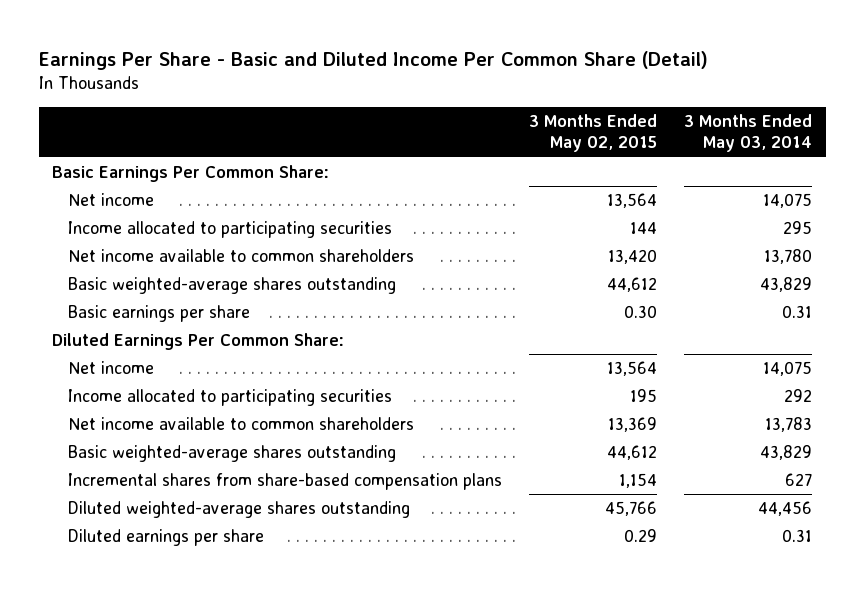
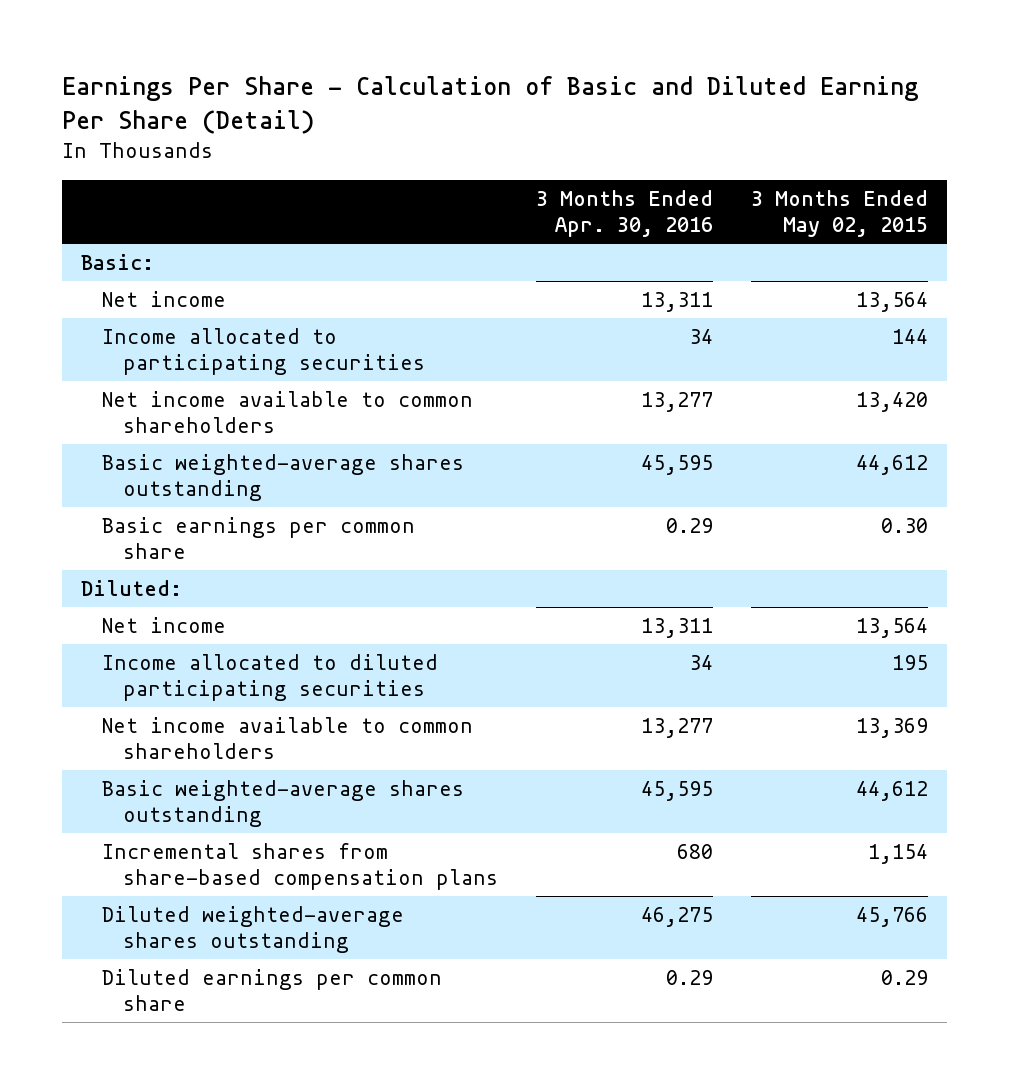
[38,50,708,70] Earnings Per Share - Basic and Diluted Income Per Common Share (Detail) -> [61,76,918,134] Earnings Per Share - Calculation of Basic and Diluted Earning Per Share (Detail)
[684,113,813,153] 3 Months Ended May 03, 2014 -> none
none -> [536,190,714,237] 3 Months Ended Apr. 30, 2016
[52,165,330,183] Basic Earnings Per Common Share: -> [80,254,154,271] Basic:
[68,305,251,323] Basic earnings per share -> [101,517,415,560] Basic earnings per common share
[52,333,345,351] Diluted Earnings Per Common Share: -> [80,580,182,597] Diluted:
[68,389,393,407] Income allocated to participating securities -> [101,654,438,702] Income allocated to diluted participating securities
[68,529,265,547] Diluted earnings per share -> [101,969,442,1012] Diluted earnings per common share

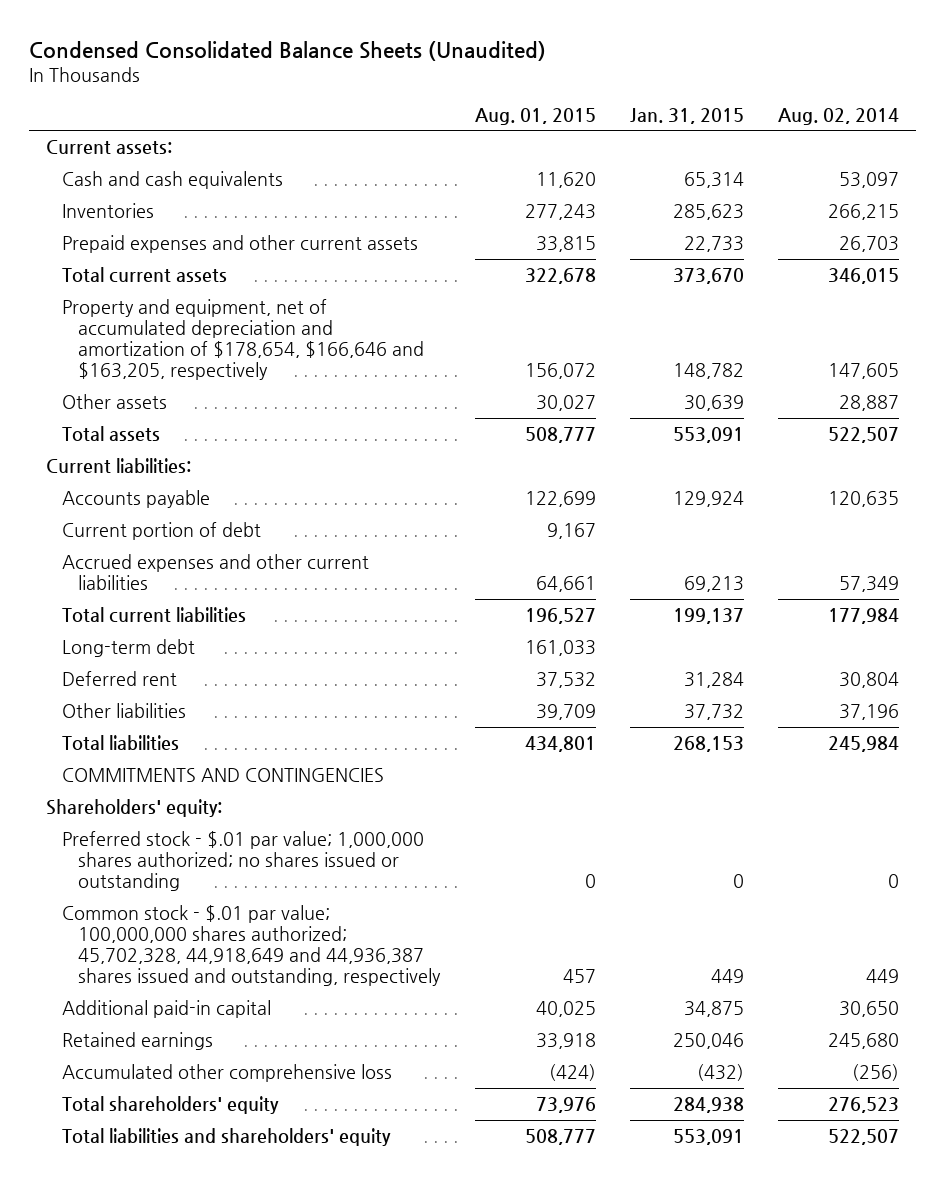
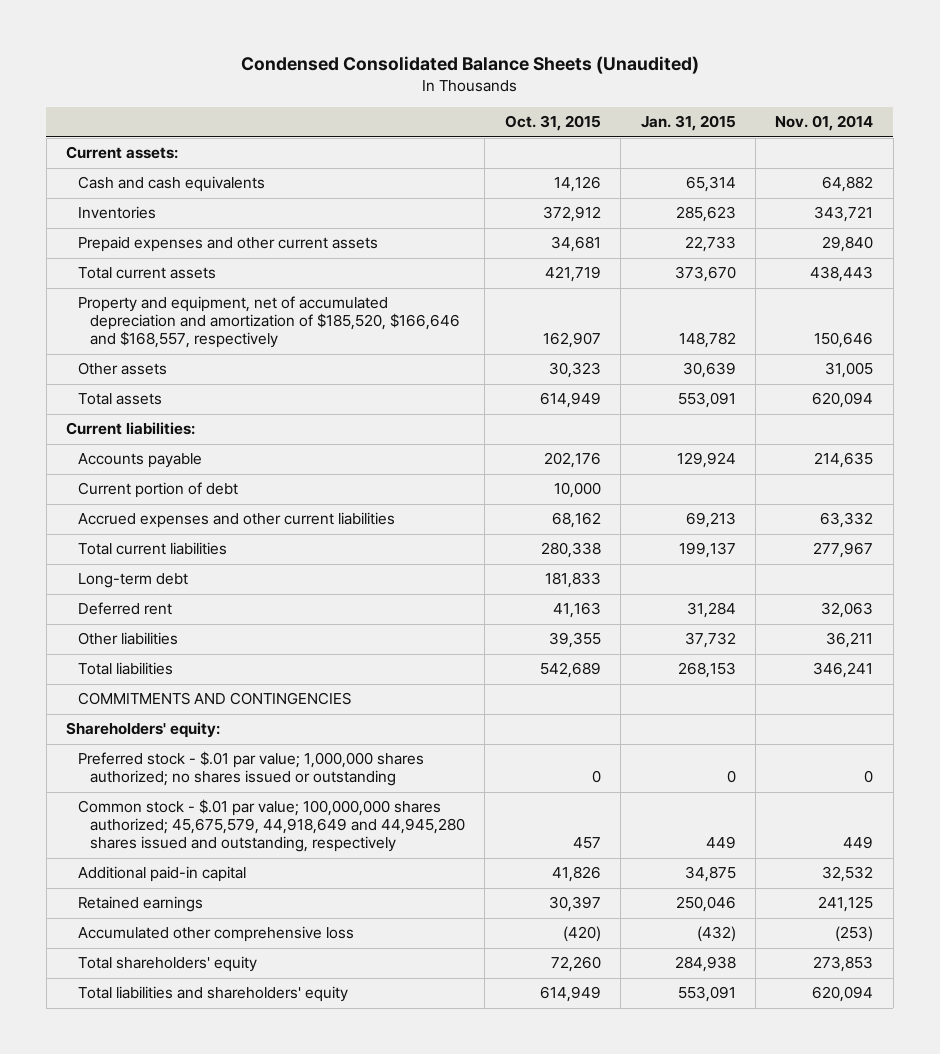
[474,107,596,125] Aug. 01, 2015 -> none
[778,107,900,125] Aug. 02, 2014 -> none
none -> [504,115,601,132] Oct. 31, 2015
none -> [775,115,874,132] Nov. 01, 2014
[62,299,425,381] Property and equipment, net of accumulated depreciation and amortization of $178,654, $166,646 and $163,205, respectively -> [78,296,460,349] Property and equipment, net of accumulated depreciation and amortization of $185,520, $166,646 and $168,557, respectively
[62,905,442,987] Common stock - $.01 par value; 100,000,000 shares authorized; 45,702,328, 44,918,649 and 44,936,387 shares issued and outstanding, respectively -> [78,799,465,853] Common stock - $.01 par value; 100,000,000 shares authorized; 45,675,579, 44,918,649 and 44,945,280 shares issued and outstanding, respectively

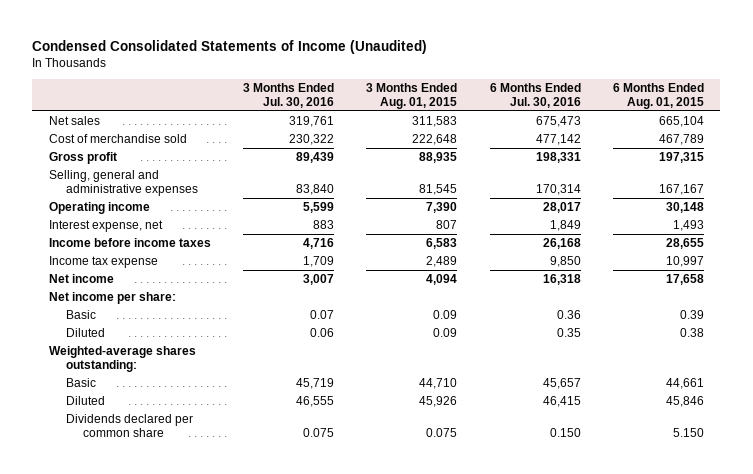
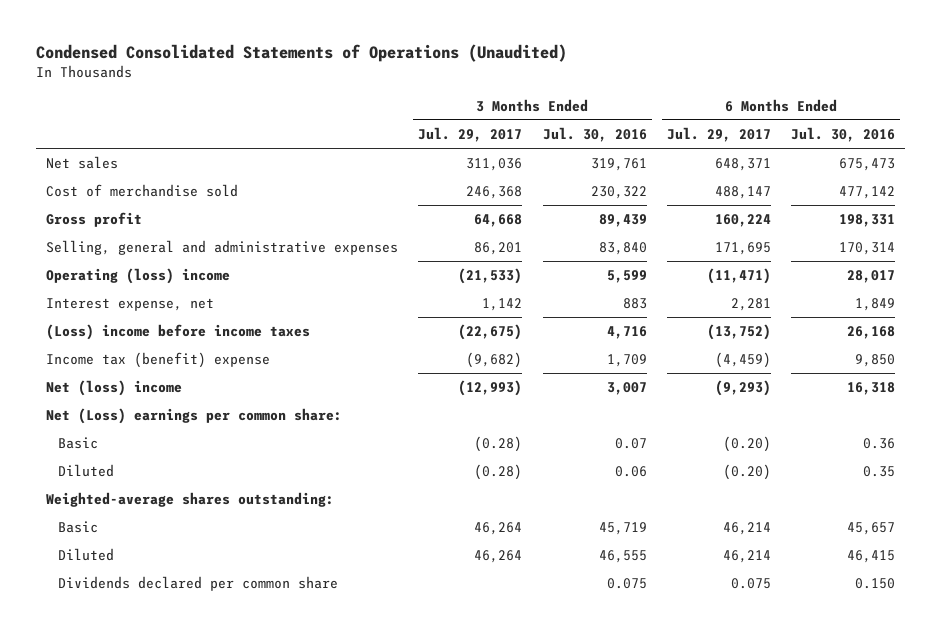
[32,39,428,54] Condensed Consolidated Statements of Income (Unaudited) -> [35,44,567,63] Condensed Consolidated Statements of Operations (Unaudited)
[366,82,458,109] 3 Months Ended Aug. 01, 2015 -> none
[613,82,705,109] 6 Months Ended Aug. 01, 2015 -> none
none -> [418,127,523,143] Jul. 29, 2017
none -> [666,127,771,143] Jul. 29, 2017
[48,202,150,215] Operating income -> [46,268,231,285] Operating (loss) income
[48,238,211,248] Income before income taxes -> [46,324,311,341] (Loss) income before income taxes
[48,256,158,269] Income tax expense -> [46,352,271,369] Income tax (benefit) expense
[48,274,114,284] Net income -> [46,380,183,397] Net (loss) income
[48,292,176,305] Net income per share: -> [46,408,343,425] Net (Loss) earnings per common share:

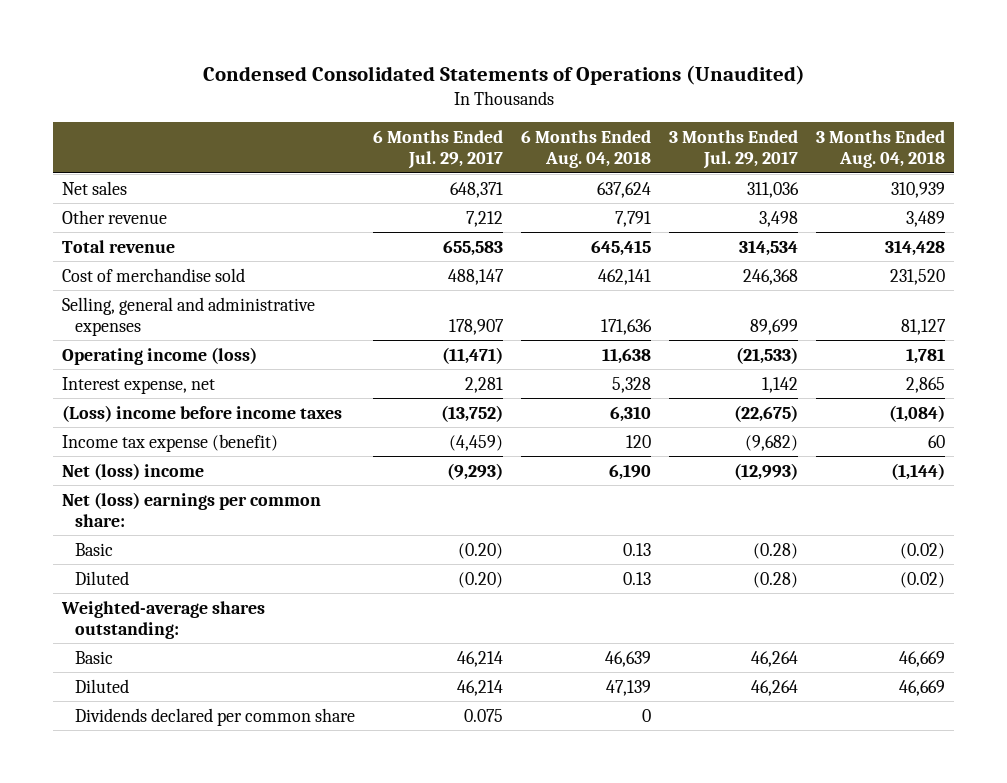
[542,127,647,143] Jul. 30, 2016 -> none
[791,127,896,143] Jul. 30, 2016 -> none
none -> [521,130,652,169] 6 Months Ended Aug. 04, 2018
none -> [816,130,946,169] 3 Months Ended Aug. 04, 2018
none -> [62,209,168,224] Other revenue
none -> [62,239,176,253] Total revenue
[46,212,143,228] Gross profit -> none
[474,242,523,256] 86,201 -> [750,318,799,335] 89,699
[714,242,771,256] 171,695 -> [449,318,505,335] 178,907
[46,268,231,285] Operating (loss) income -> [62,346,258,365] Operating income (loss)
[46,352,271,369] Income tax (benefit) expense -> [62,433,279,452] Income tax expense (benefit)
[46,408,343,425] Net (Loss) earnings per common share: -> [62,491,322,527] Net (loss) earnings per common share:

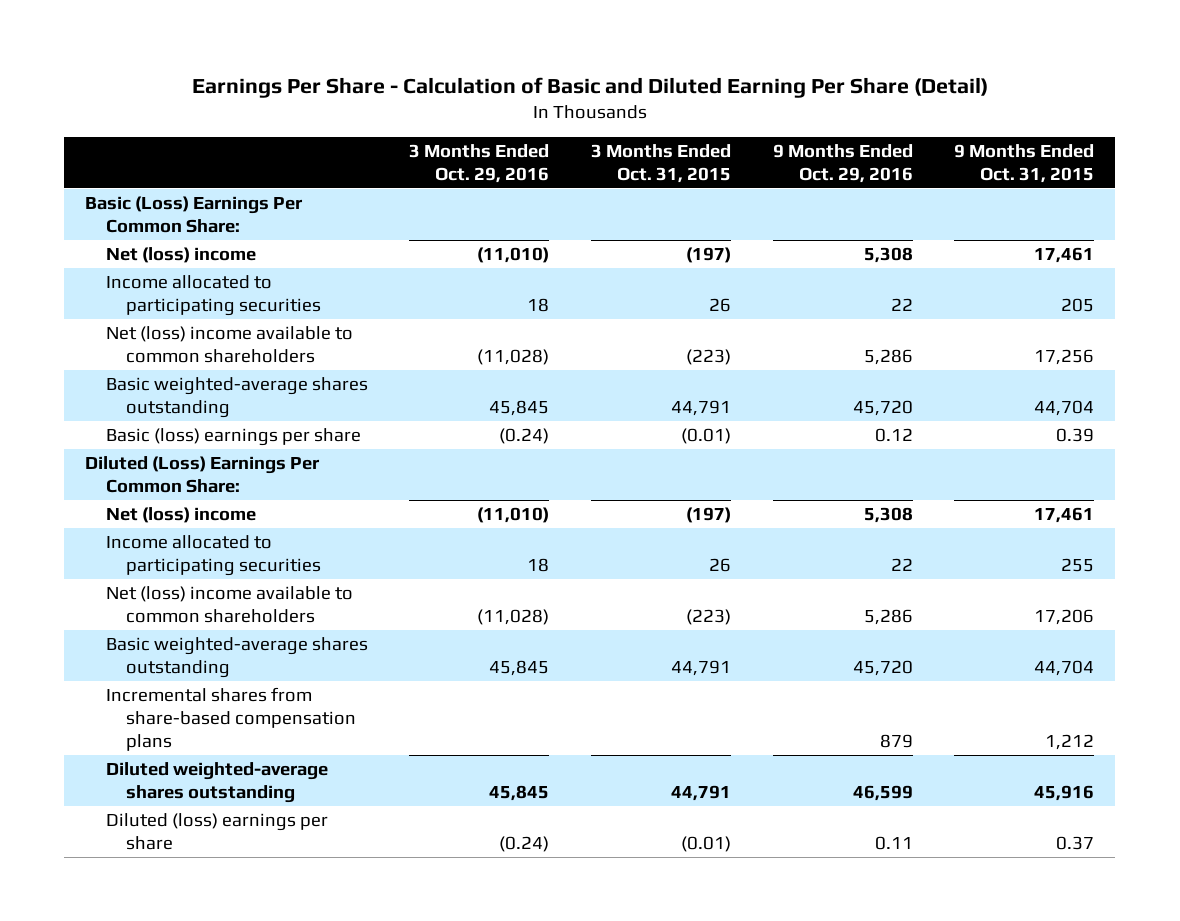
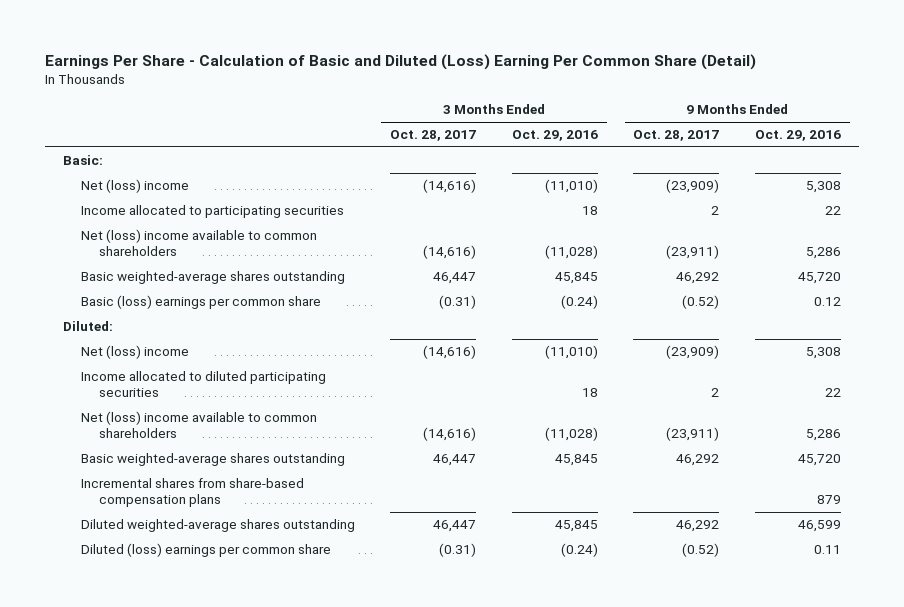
[191,77,988,99] Earnings Per Share - Calculation of Basic and Diluted Earning Per Share (Detail) -> [44,53,756,70] Earnings Per Share - Calculation of Basic and Diluted (Loss) Earning Per Common Share (Detail)
[591,144,732,183] 3 Months Ended Oct. 31, 2015 -> none
[954,144,1095,183] 9 Months Ended Oct. 31, 2015 -> none
none -> [390,130,477,142] Oct. 28, 2017
none -> [633,130,720,142] Oct. 28, 2017
[85,196,304,233] Basic (Loss) Earnings Per Common Share: -> [62,155,103,166] Basic:
[105,428,361,447] Basic (loss) earnings per share -> [80,295,321,310] Basic (loss) earnings per common share
[85,456,321,493] Diluted (Loss) Earnings Per Common Share: -> [62,321,113,332] Diluted:
[105,535,322,576] Income allocated to participating securities -> [80,371,326,398] Income allocated to diluted participating securities
[105,813,328,850] Diluted (loss) earnings per share -> [80,543,331,558] Diluted (loss) earnings per common share

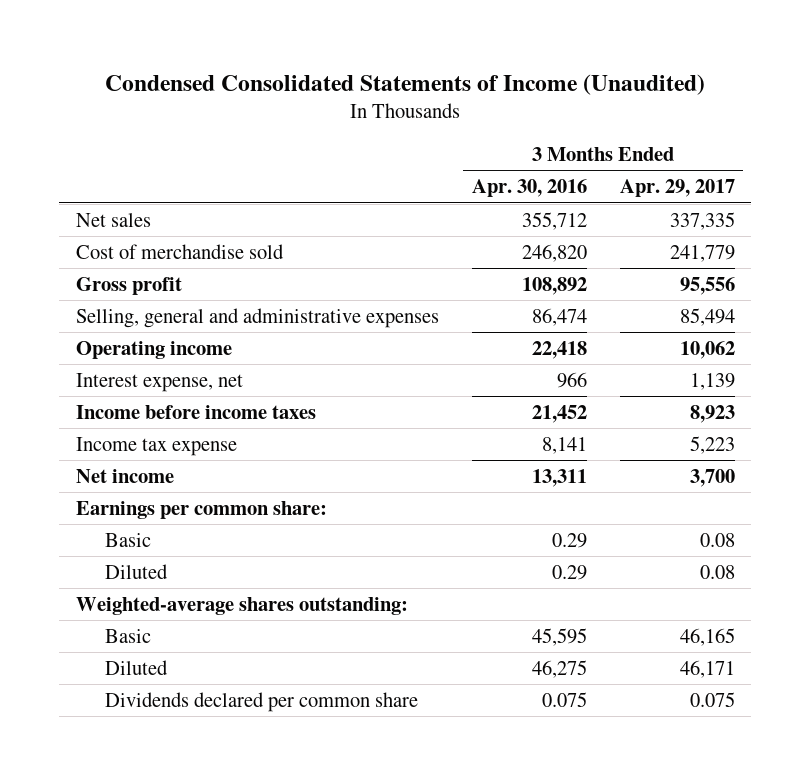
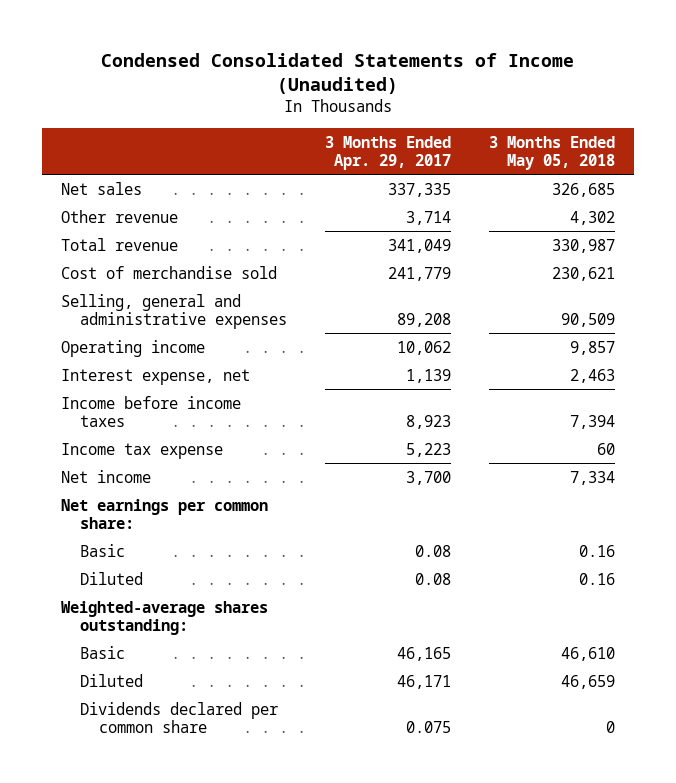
[471,179,587,198] Apr. 30, 2016 -> none
none -> [488,135,615,170] 3 Months Ended May 05, 2018
none -> [61,209,179,223] Other revenue
none -> [61,237,179,251] Total revenue
[75,276,182,295] Gross profit -> none
[679,307,735,326] 85,494 -> [396,312,451,327] 89,208
[75,500,327,519] Earnings per common share: -> [61,498,269,529] Net earnings per common share:

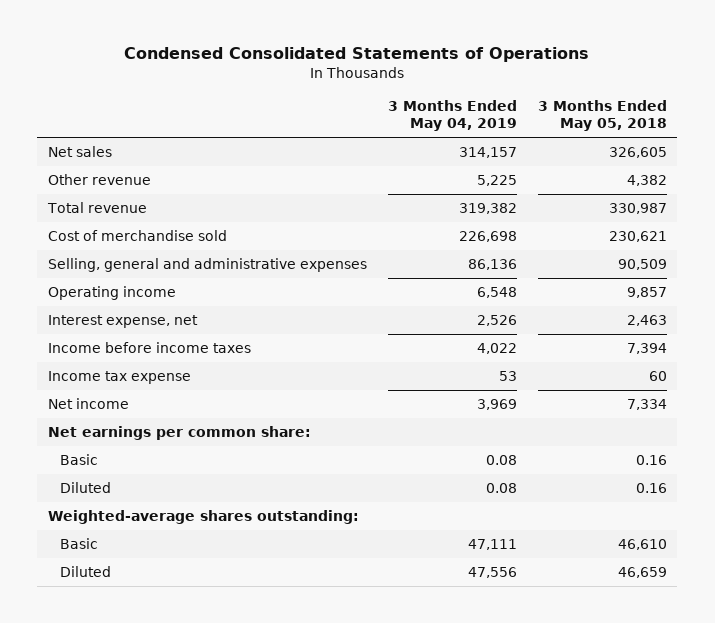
[101,52,575,95] Condensed Consolidated Statements of Income (Unaudited) -> [124,46,590,62] Condensed Consolidated Statements of Operations
[324,135,451,170] 3 Months Ended Apr. 29, 2017 -> none
none -> [387,99,517,132] 3 Months Ended May 04, 2019
[551,182,615,197] 326,685 -> [608,147,667,159] 326,605
[569,210,615,225] 4,302 -> [626,175,667,187] 4,382
[80,701,279,733] Dividends declared per common share -> none

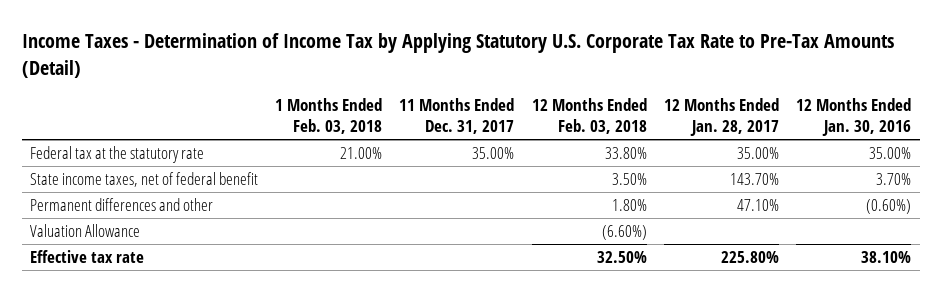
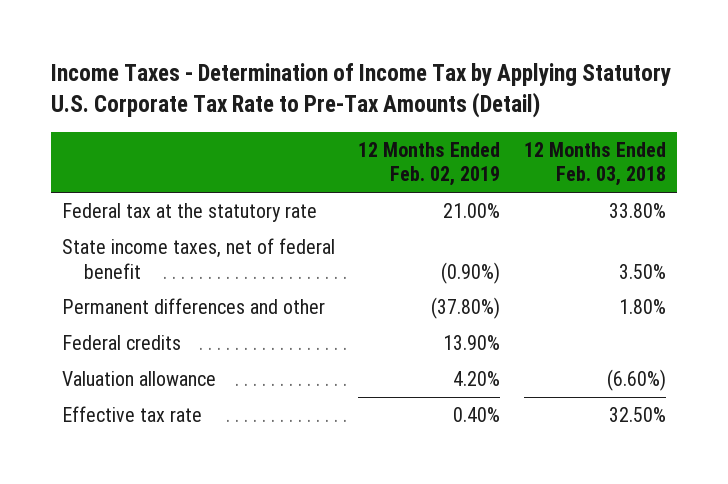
[275,98,383,135] 1 Months Ended Feb. 03, 2018 -> none
[399,98,515,135] 11 Months Ended Dec. 31, 2017 -> none
[663,98,779,137] 12 Months Ended Jan. 28, 2017 -> none
[796,98,912,137] 12 Months Ended Jan. 30, 2016 -> none
none -> [358,141,501,187] 12 Months Ended Feb. 02, 2019
none -> [62,334,182,350] Federal credits
[30,224,141,238] Valuation Allowance -> [62,370,217,386] Valuation allowance

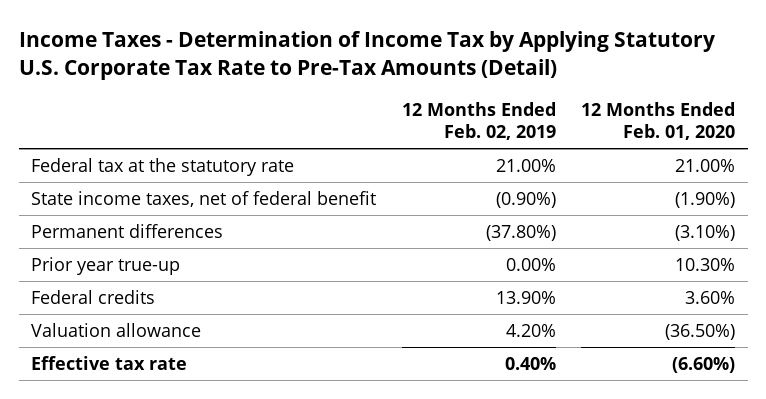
[523,141,666,187] 12 Months Ended Feb. 03, 2018 -> none
none -> [580,101,735,141] 12 Months Ended Feb. 01, 2020
[62,297,326,314] Permanent differences and other -> [31,223,224,238] Permanent differences
none -> [31,256,181,275] Prior year true-up

